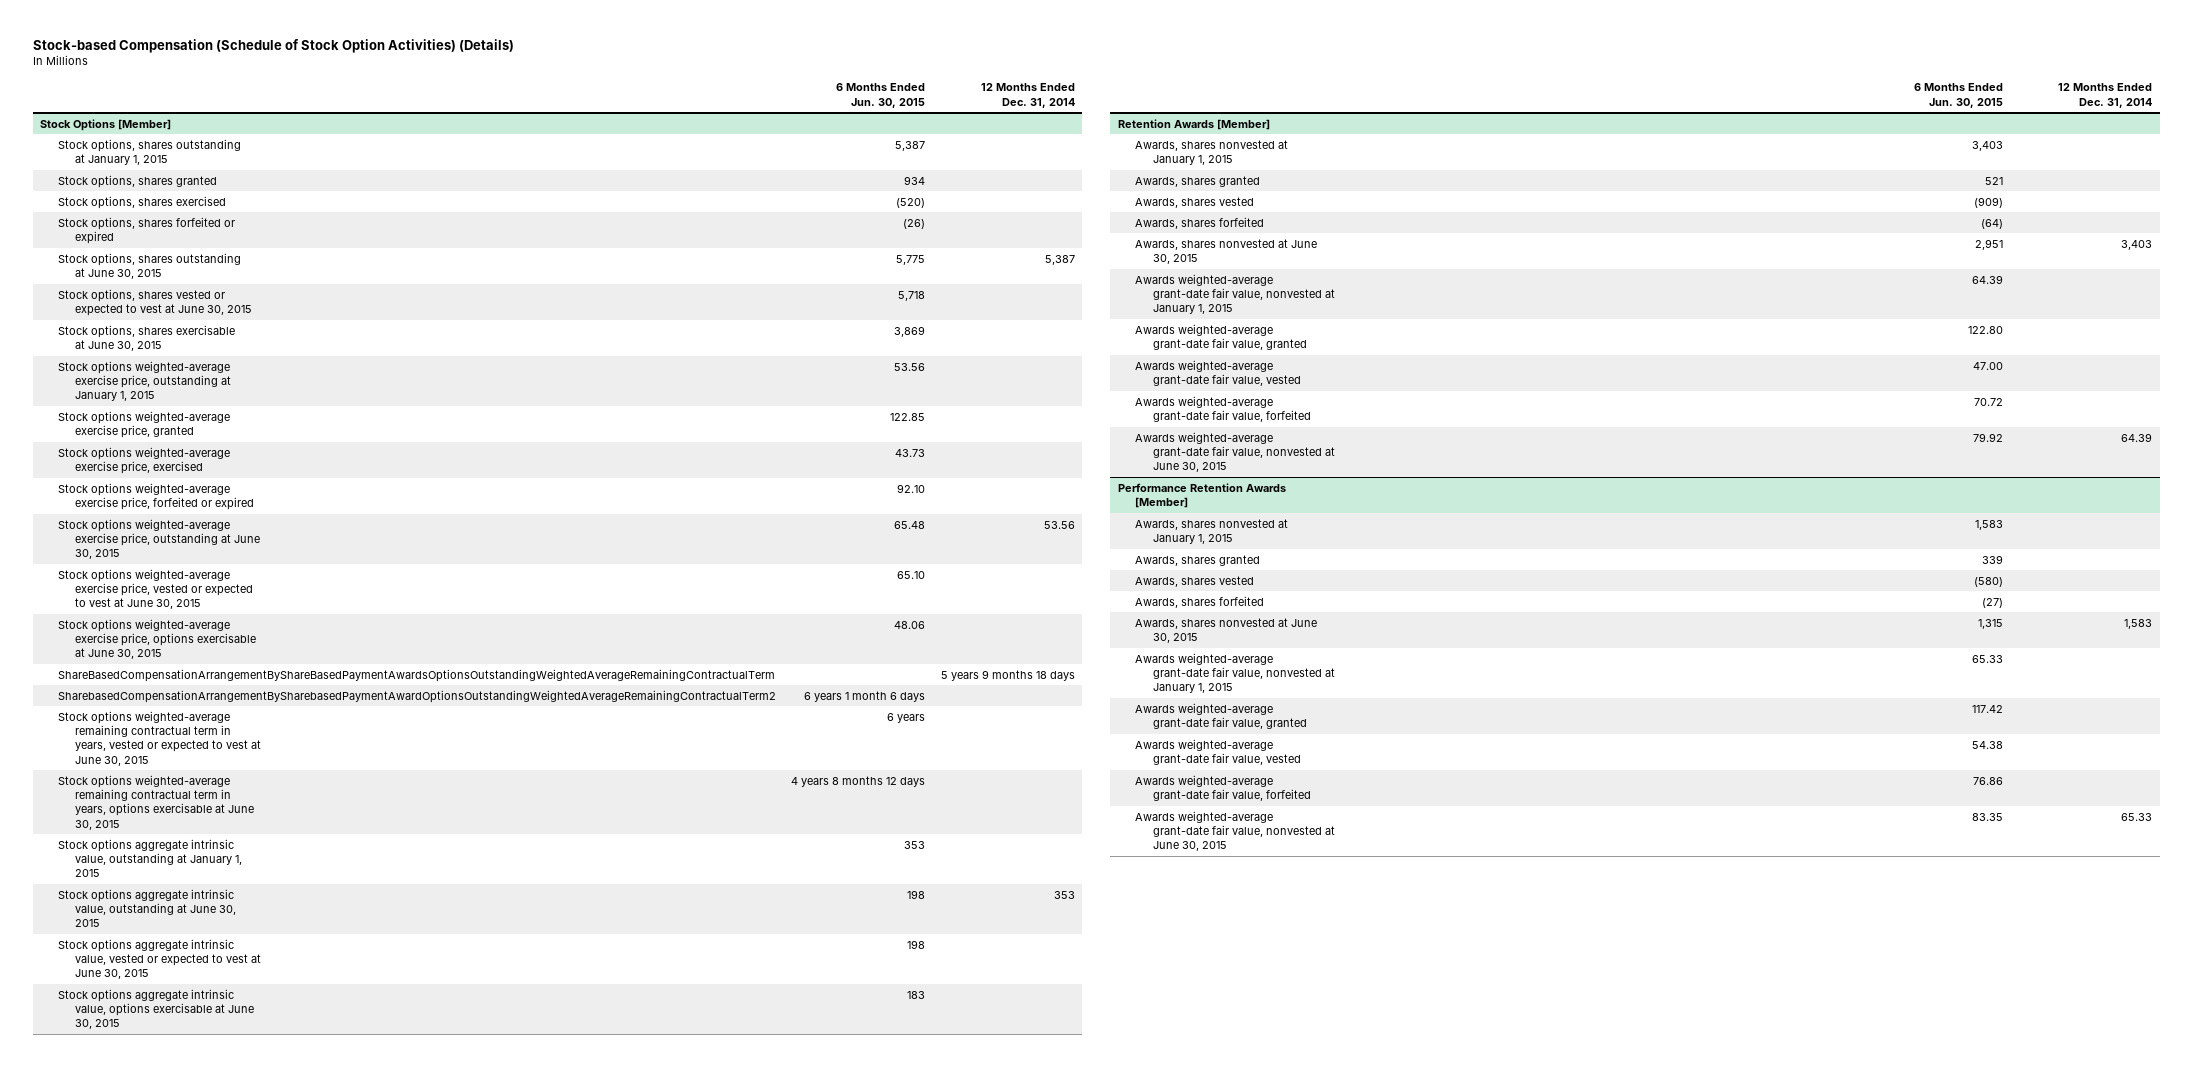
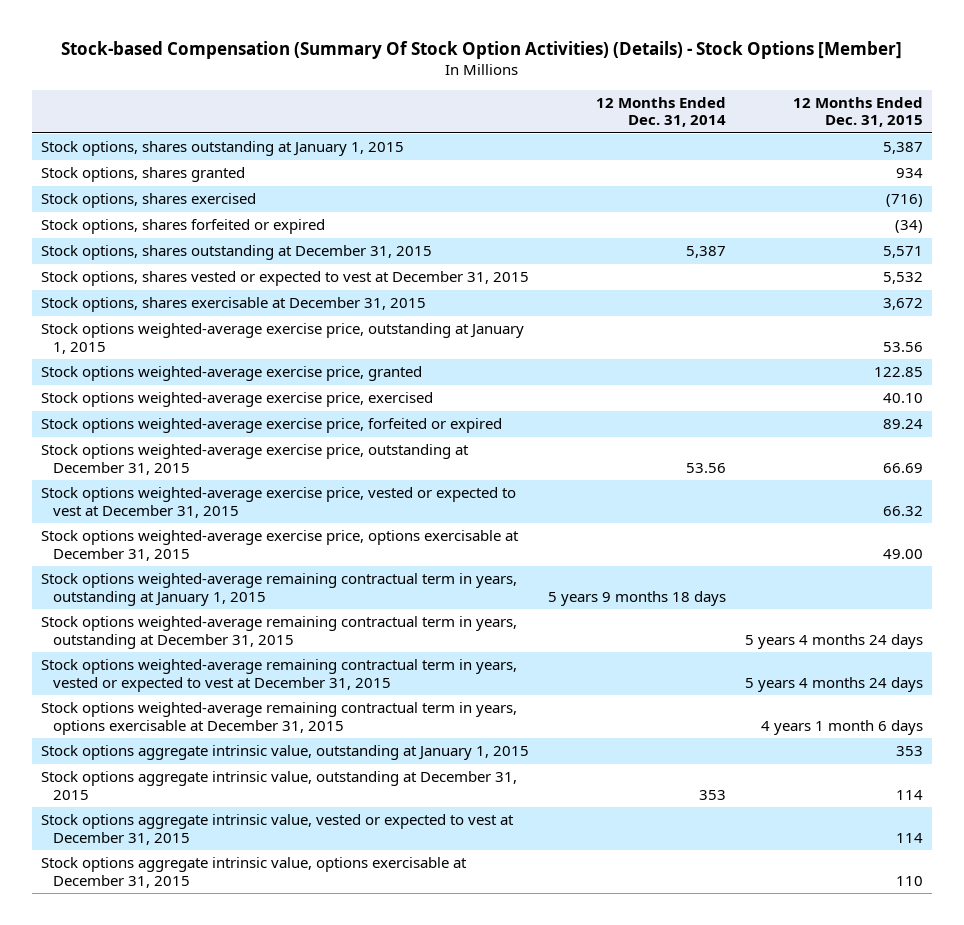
[32,39,514,54] Stock-based Compensation (Schedule of Stock Option Activities) (Details) -> [60,40,902,59] Stock-based Compensation (Summary Of Stock Option Activities) (Details) - Stock Options [Member]
[836,83,926,108] 6 Months Ended Jun. 30, 2015 -> none
none -> [792,96,923,128] 12 Months Ended Dec. 31, 2015
[40,118,172,131] Stock Options [Member] -> none
[57,138,241,166] Stock options, shares outstanding at January 1, 2015 -> none
[57,174,217,188] Stock options, shares granted -> none
[57,195,226,209] Stock options, shares exercised -> none
[57,216,235,245] Stock options, shares forfeited or expired -> none
[57,252,241,280] Stock options, shares outstanding at June 30, 2015 -> none
[57,288,253,317] Stock options, shares vested or expected to vest at June 30, 2015 -> none
[57,324,235,352] Stock options, shares exercisable at June 30, 2015 -> none
[57,360,232,402] Stock options weighted-average exercise price, outstanding at January 1, 2015 -> none
[57,410,230,439] Stock options weighted-average exercise price, granted -> none
[57,446,230,475] Stock options weighted-average exercise price, exercised -> none
[57,482,255,511] Stock options weighted-average exercise price, forfeited or expired -> none
[57,518,261,560] Stock options weighted-average exercise price, outstanding at June 30, 2015 -> none
[57,568,254,610] Stock options weighted-average exercise price, vested or expected to vest at June 30, 2015 -> none
[57,618,257,660] Stock options weighted-average exercise price, options exercisable at June 30, 2015 -> none
[57,668,775,682] ShareBasedCompensationArrangementByShareBasedPaymentAwardsOptionsOutstandingWeightedAverageRemainingContractualTerm -> none
[57,689,776,703] SharebasedCompensationArrangementBySharebasedPaymentAwardOptionsOutstandingWeightedAverageRemainingContractualTerm2 -> none
[57,710,262,766] Stock options weighted-average remaining contractual term in years, vested or expected to vest at June 30, 2015 -> none
[57,774,255,830] Stock options weighted-average remaining contractual term in years, options exercisable at June 30, 2015 -> none
[57,838,243,878] Stock options aggregate intrinsic value, outstanding at January 1, 2015 -> none
[57,888,237,928] Stock options aggregate intrinsic value, outstanding at June 30, 2015 -> none
[57,938,262,980] Stock options aggregate intrinsic value, vested or expected to vest at June 30, 2015 -> none
[57,988,255,1030] Stock options aggregate intrinsic value, options exercisable at June 30, 2015 -> none
[1117,118,1270,130] Retention Awards [Member] -> none
[1135,139,1289,166] Awards, shares nonvested at January 1, 2015 -> none
[1135,175,1261,187] Awards, shares granted -> none
[1135,196,1255,208] Awards, shares vested -> none
[1135,216,1265,229] Awards, shares forfeited -> none
[1135,238,1318,265] Awards, shares nonvested at June 30, 2015 -> none
[1135,273,1335,315] Awards weighted-average grant-date fair value, nonvested at January 1, 2015 -> none
[1135,323,1307,351] Awards weighted-average grant-date fair value, granted -> none
[1135,359,1301,387] Awards weighted-average grant-date fair value, vested -> none
[1135,395,1311,423] Awards weighted-average grant-date fair value, forfeited -> none
[1135,431,1335,473] Awards weighted-average grant-date fair value, nonvested at June 30, 2015 -> none
[1117,482,1286,509] Performance Retention Awards [Member] -> none
[1135,518,1289,545] Awards, shares nonvested at January 1, 2015 -> none
[1135,554,1261,566] Awards, shares granted -> none
[1135,575,1255,587] Awards, shares vested -> none
[1135,595,1265,608] Awards, shares forfeited -> none
[1135,617,1318,644] Awards, shares nonvested at June 30, 2015 -> none
[1135,652,1335,694] Awards weighted-average grant-date fair value, nonvested at January 1, 2015 -> none
[1135,702,1307,730] Awards weighted-average grant-date fair value, granted -> none
[1135,738,1301,766] Awards weighted-average grant-date fair value, vested -> none
[1135,774,1311,802] Awards weighted-average grant-date fair value, forfeited -> none
[1135,810,1335,852] Awards weighted-average grant-date fair value, nonvested at June 30, 2015 -> none
none -> [41,141,405,157] Stock options, shares outstanding at January 1, 2015
none -> [41,167,246,183] Stock options, shares granted
none -> [41,193,257,209] Stock options, shares exercised
none -> [41,219,326,235] Stock options, shares forfeited or expired
none -> [41,245,433,261] Stock options, shares outstanding at December 31, 2015
none -> [41,271,530,287] Stock options, shares vested or expected to vest at December 31, 2015
none -> [41,297,427,313] Stock options, shares exercisable at December 31, 2015
none -> [41,323,525,354] Stock options weighted-average exercise price, outstanding at January 1, 2015
none -> [41,366,423,382] Stock options weighted-average exercise price, granted
none -> [41,392,434,408] Stock options weighted-average exercise price, exercised
none -> [41,418,503,434] Stock options weighted-average exercise price, forfeited or expired
none -> [41,444,470,475] Stock options weighted-average exercise price, outstanding at December 31, 2015
none -> [41,487,517,518] Stock options weighted-average exercise price, vested or expected to vest at December 31, 2015
none -> [41,530,520,561] Stock options weighted-average exercise price, options exercisable at December 31, 2015
none -> [41,573,518,606] Stock options weighted-average remaining contractual term in years, outstanding at January 1, 2015
none -> [41,616,518,649] Stock options weighted-average remaining contractual term in years, outstanding at December 31, 2015
none -> [41,659,518,692] Stock options weighted-average remaining contractual term in years, vested or expected to vest at December 31, 2015
none -> [41,702,518,735] Stock options weighted-average remaining contractual term in years, options exercisable at December 31, 2015
none -> [41,745,530,761] Stock options aggregate intrinsic value, outstanding at January 1, 2015
none -> [41,771,518,800] Stock options aggregate intrinsic value, outstanding at December 31, 2015
none -> [41,814,515,845] Stock options aggregate intrinsic value, vested or expected to vest at December 31, 2015
none -> [41,857,468,888] Stock options aggregate intrinsic value, options exercisable at December 31, 2015

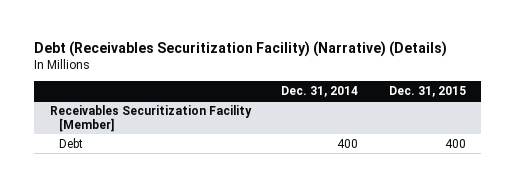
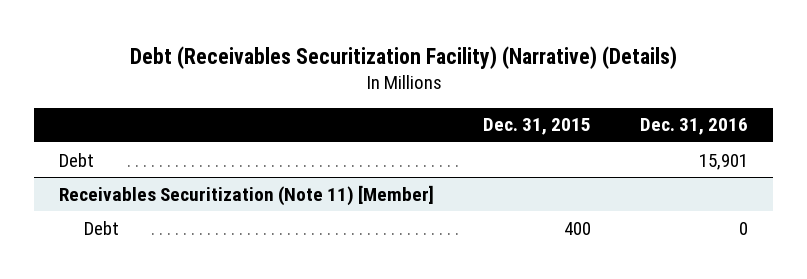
[281,85,359,97] Dec. 31, 2014 -> none
none -> [640,118,749,136] Dec. 31, 2016
none -> [58,152,94,167] Debt
[49,104,252,133] Receivables Securitization Facility [Member] -> [58,184,434,206] Receivables Securitization (Note 11) [Member]

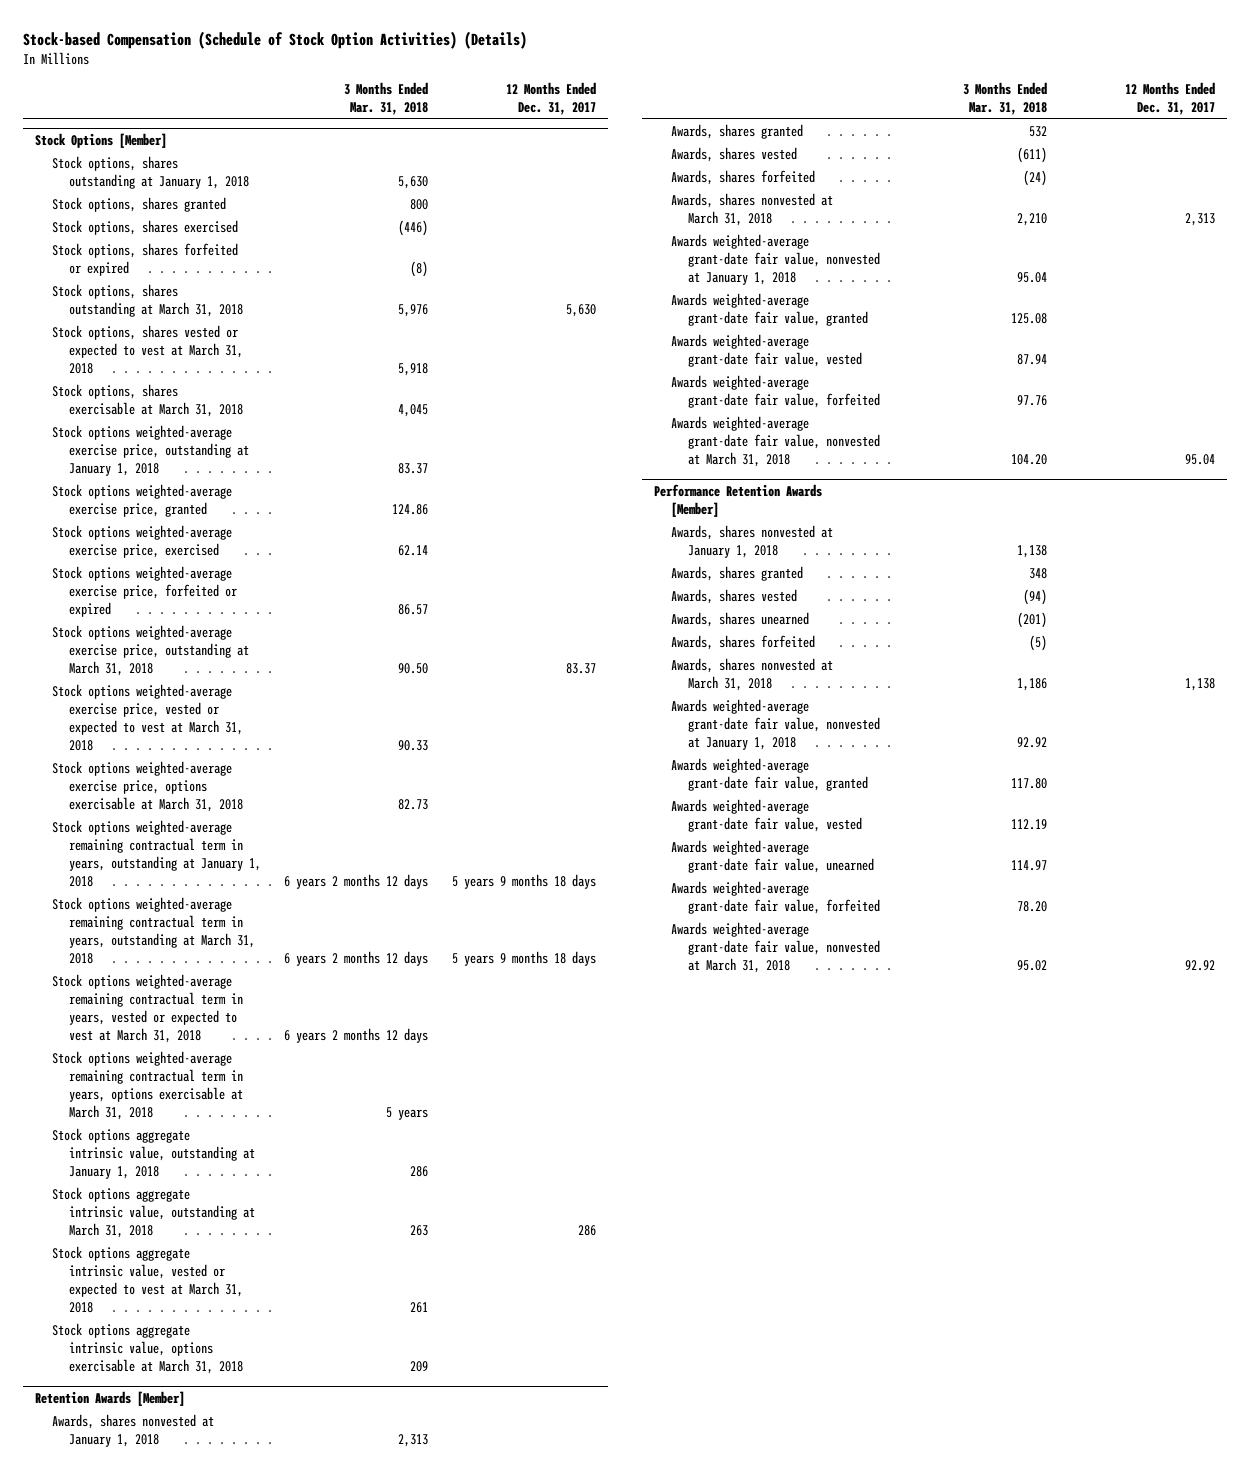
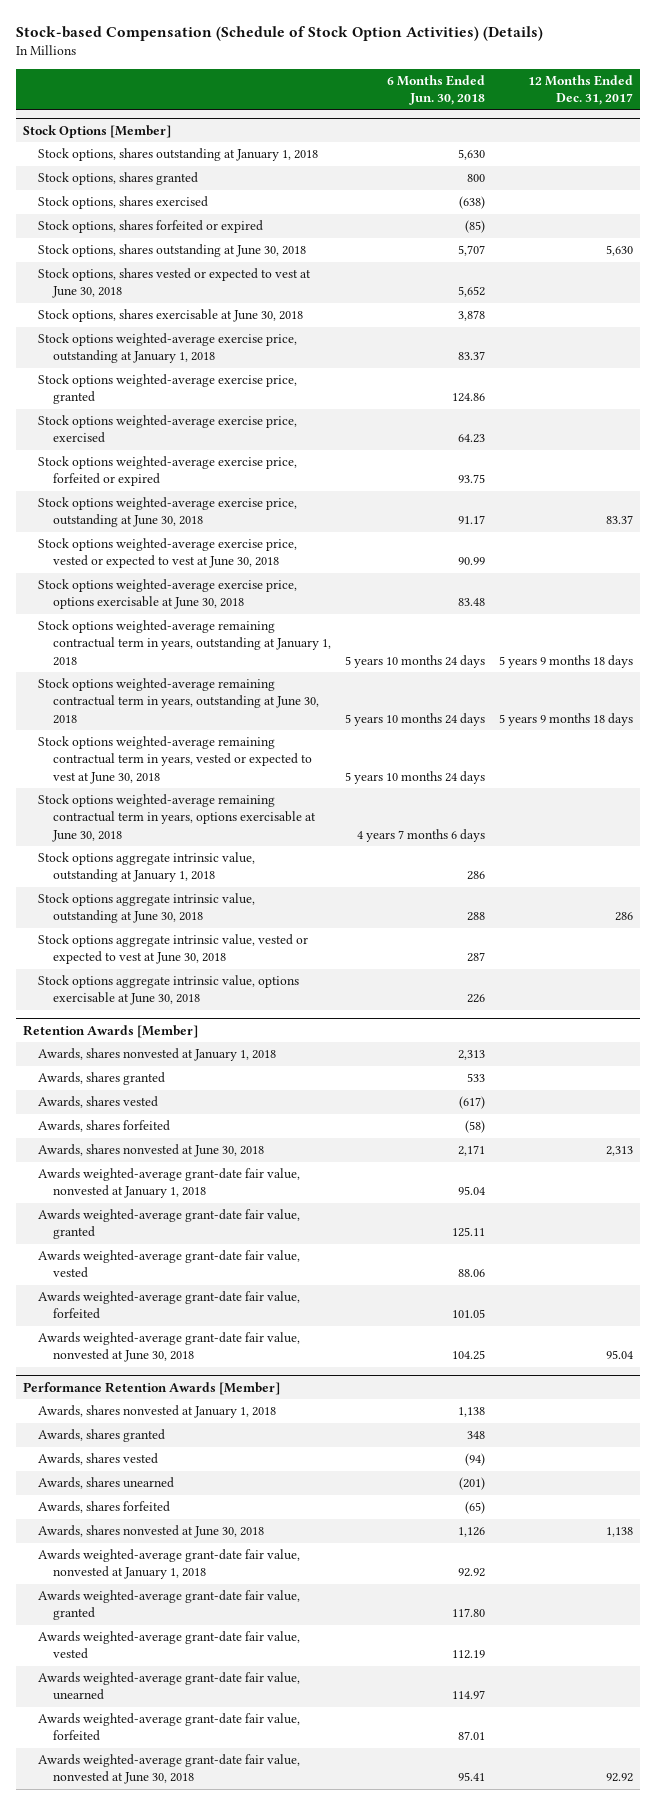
[344,82,429,116] 3 Months Ended Mar. 31, 2018 -> none
none -> [387,74,486,106] 6 Months Ended Jun. 30, 2018
[52,284,243,318] Stock options, shares outstanding at March 31, 2018 -> [37,244,306,258] Stock options, shares outstanding at June 30, 2018
[52,325,243,375] Stock options, shares vested or expected to vest at March 31, 2018 -> [37,268,311,299] Stock options, shares vested or expected to vest at June 30, 2018
[52,384,243,418] Stock options, shares exercisable at March 31, 2018 -> [37,309,303,323] Stock options, shares exercisable at June 30, 2018
[52,625,249,677] Stock options weighted-average exercise price, outstanding at March 31, 2018 -> [37,497,297,528] Stock options weighted-average exercise price, outstanding at June 30, 2018
[52,684,243,752] Stock options weighted-average exercise price, vested or expected to vest at March 31, 2018 -> [37,538,297,569] Stock options weighted-average exercise price, vested or expected to vest at June 30, 2018
[52,761,243,813] Stock options weighted-average exercise price, options exercisable at March 31, 2018 -> [37,579,297,610] Stock options weighted-average exercise price, options exercisable at June 30, 2018
[52,897,255,965] Stock options weighted-average remaining contractual term in years, outstanding at March 31, 2018 -> [37,678,319,724] Stock options weighted-average remaining contractual term in years, outstanding at June 30, 2018
[52,974,243,1044] Stock options weighted-average remaining contractual term in years, vested or expected to vest at March 31, 2018 -> [37,736,312,784] Stock options weighted-average remaining contractual term in years, vested or expected to vest at June 30, 2018
[52,1051,243,1121] Stock options weighted-average remaining contractual term in years, options exercisable at March 31, 2018 -> [37,794,316,842] Stock options weighted-average remaining contractual term in years, options exercisable at June 30, 2018
[52,1187,255,1239] Stock options aggregate intrinsic value, outstanding at March 31, 2018 -> [37,893,255,924] Stock options aggregate intrinsic value, outstanding at June 30, 2018
[52,1246,243,1314] Stock options aggregate intrinsic value, vested or expected to vest at March 31, 2018 -> [37,934,308,965] Stock options aggregate intrinsic value, vested or expected to vest at June 30, 2018
[52,1323,243,1375] Stock options aggregate intrinsic value, options exercisable at March 31, 2018 -> [37,975,299,1006] Stock options aggregate intrinsic value, options exercisable at June 30, 2018
[671,193,834,227] Awards, shares nonvested at March 31, 2018 -> [37,1144,264,1158] Awards, shares nonvested at June 30, 2018
[671,416,880,468] Awards weighted-average grant-date fair value, nonvested at March 31, 2018 -> [37,1332,300,1363] Awards weighted-average grant-date fair value, nonvested at June 30, 2018
[671,658,834,692] Awards, shares nonvested at March 31, 2018 -> [37,1525,264,1539] Awards, shares nonvested at June 30, 2018
[671,922,880,974] Awards weighted-average grant-date fair value, nonvested at March 31, 2018 -> [37,1754,300,1785] Awards weighted-average grant-date fair value, nonvested at June 30, 2018

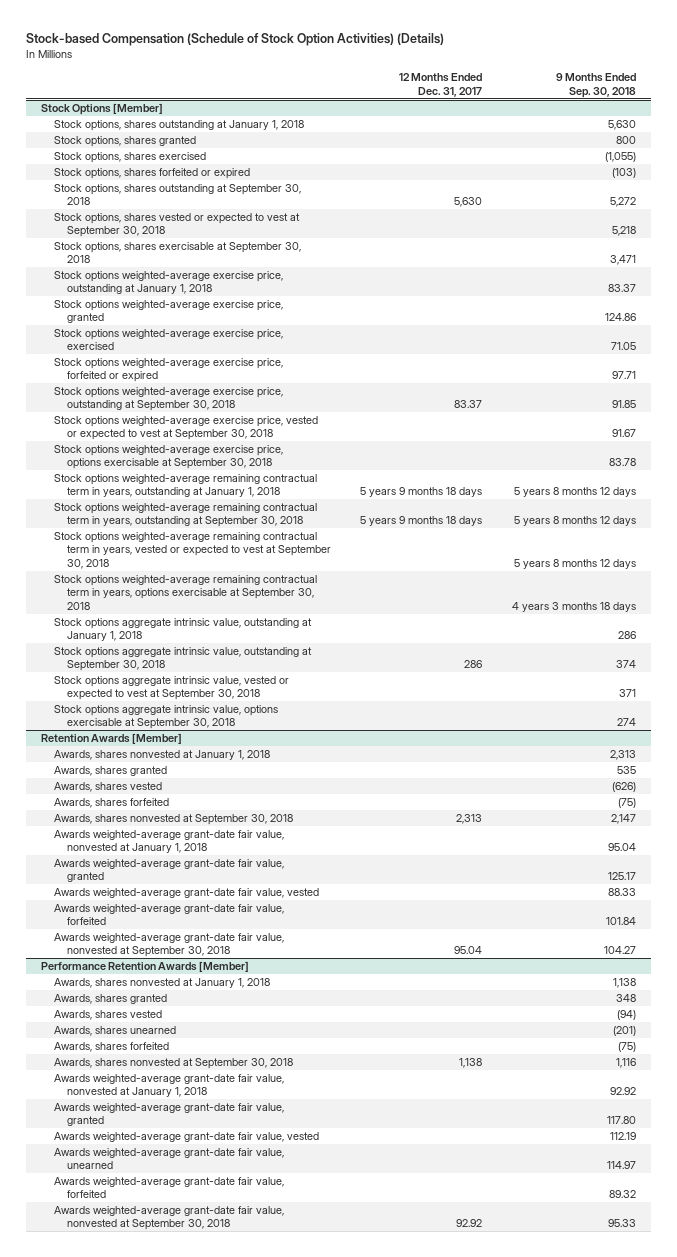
[387,74,486,106] 6 Months Ended Jun. 30, 2018 -> none
none -> [556,73,637,98] 9 Months Ended Sep. 30, 2018
[37,244,306,258] Stock options, shares outstanding at June 30, 2018 -> [53,184,301,206] Stock options, shares outstanding at September 30, 2018
[37,268,311,299] Stock options, shares vested or expected to vest at June 30, 2018 -> [53,213,300,238] Stock options, shares vested or expected to vest at September 30, 2018
[37,309,303,323] Stock options, shares exercisable at June 30, 2018 -> [53,242,301,264] Stock options, shares exercisable at September 30, 2018
[37,497,297,528] Stock options weighted-average exercise price, outstanding at June 30, 2018 -> [53,387,283,412] Stock options weighted-average exercise price, outstanding at September 30, 2018
[37,538,297,569] Stock options weighted-average exercise price, vested or expected to vest at June 30, 2018 -> [53,416,318,441] Stock options weighted-average exercise price, vested or expected to vest at September 30, 2018
[37,579,297,610] Stock options weighted-average exercise price, options exercisable at June 30, 2018 -> [53,445,283,470] Stock options weighted-average exercise price, options exercisable at September 30, 2018
[37,678,319,724] Stock options weighted-average remaining contractual term in years, outstanding at June 30, 2018 -> [53,503,317,528] Stock options weighted-average remaining contractual term in years, outstanding at September 30, 2018
[37,736,312,784] Stock options weighted-average remaining contractual term in years, vested or expected to vest at June 30, 2018 -> [53,532,331,569] Stock options weighted-average remaining contractual term in years, vested or expected to vest at September 30, 2018
[37,794,316,842] Stock options weighted-average remaining contractual term in years, options exercisable at June 30, 2018 -> [53,575,317,610] Stock options weighted-average remaining contractual term in years, options exercisable at September 30, 2018
[37,893,255,924] Stock options aggregate intrinsic value, outstanding at June 30, 2018 -> [53,647,312,672] Stock options aggregate intrinsic value, outstanding at September 30, 2018
[37,934,308,965] Stock options aggregate intrinsic value, vested or expected to vest at June 30, 2018 -> [53,676,289,701] Stock options aggregate intrinsic value, vested or expected to vest at September 30, 2018
[37,975,299,1006] Stock options aggregate intrinsic value, options exercisable at June 30, 2018 -> [53,705,278,730] Stock options aggregate intrinsic value, options exercisable at September 30, 2018
[37,1144,264,1158] Awards, shares nonvested at June 30, 2018 -> [53,814,293,826] Awards, shares nonvested at September 30, 2018
[37,1332,300,1363] Awards weighted-average grant-date fair value, nonvested at June 30, 2018 -> [53,933,284,958] Awards weighted-average grant-date fair value, nonvested at September 30, 2018
[37,1525,264,1539] Awards, shares nonvested at June 30, 2018 -> [53,1058,293,1070] Awards, shares nonvested at September 30, 2018
[37,1754,300,1785] Awards weighted-average grant-date fair value, nonvested at June 30, 2018 -> [53,1206,284,1231] Awards weighted-average grant-date fair value, nonvested at September 30, 2018

